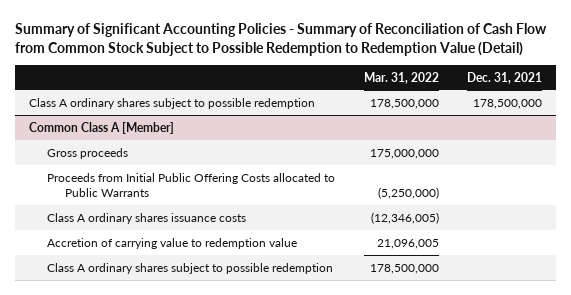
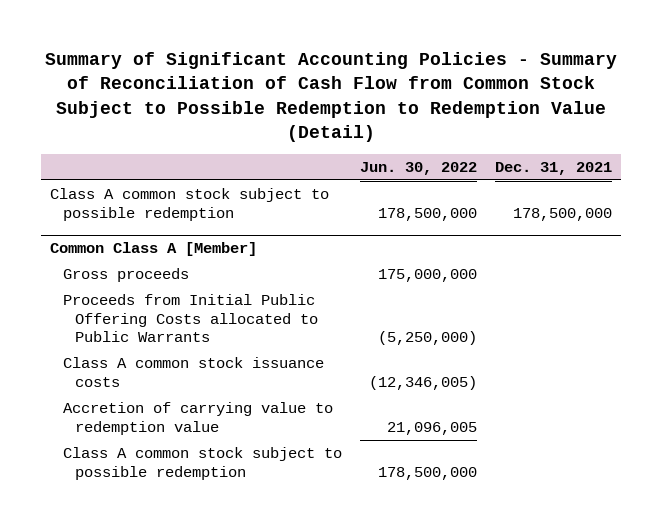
[363,71,439,84] Mar. 31, 2022 -> none
none -> [359,161,477,175] Jun. 30, 2022
[29,97,316,109] Class A ordinary shares subject to possible redemption -> [50,188,330,221] Class A common stock subject to possible redemption
[47,212,247,224] Class A ordinary shares issuance costs -> [62,357,324,387] Class A common stock issuance costs
[47,262,334,274] Class A ordinary shares subject to possible redemption -> [62,447,342,480] Class A common stock subject to possible redemption

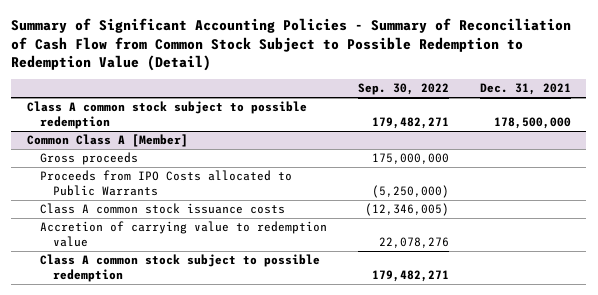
[359,161,477,175] Jun. 30, 2022 -> none
none -> [357,83,449,96] Sep. 30, 2022
[62,294,319,343] Proceeds from Initial Public Offering Costs allocated to Public Warrants -> [39,170,292,197] Proceeds from IPO Costs allocated to Public Warrants

